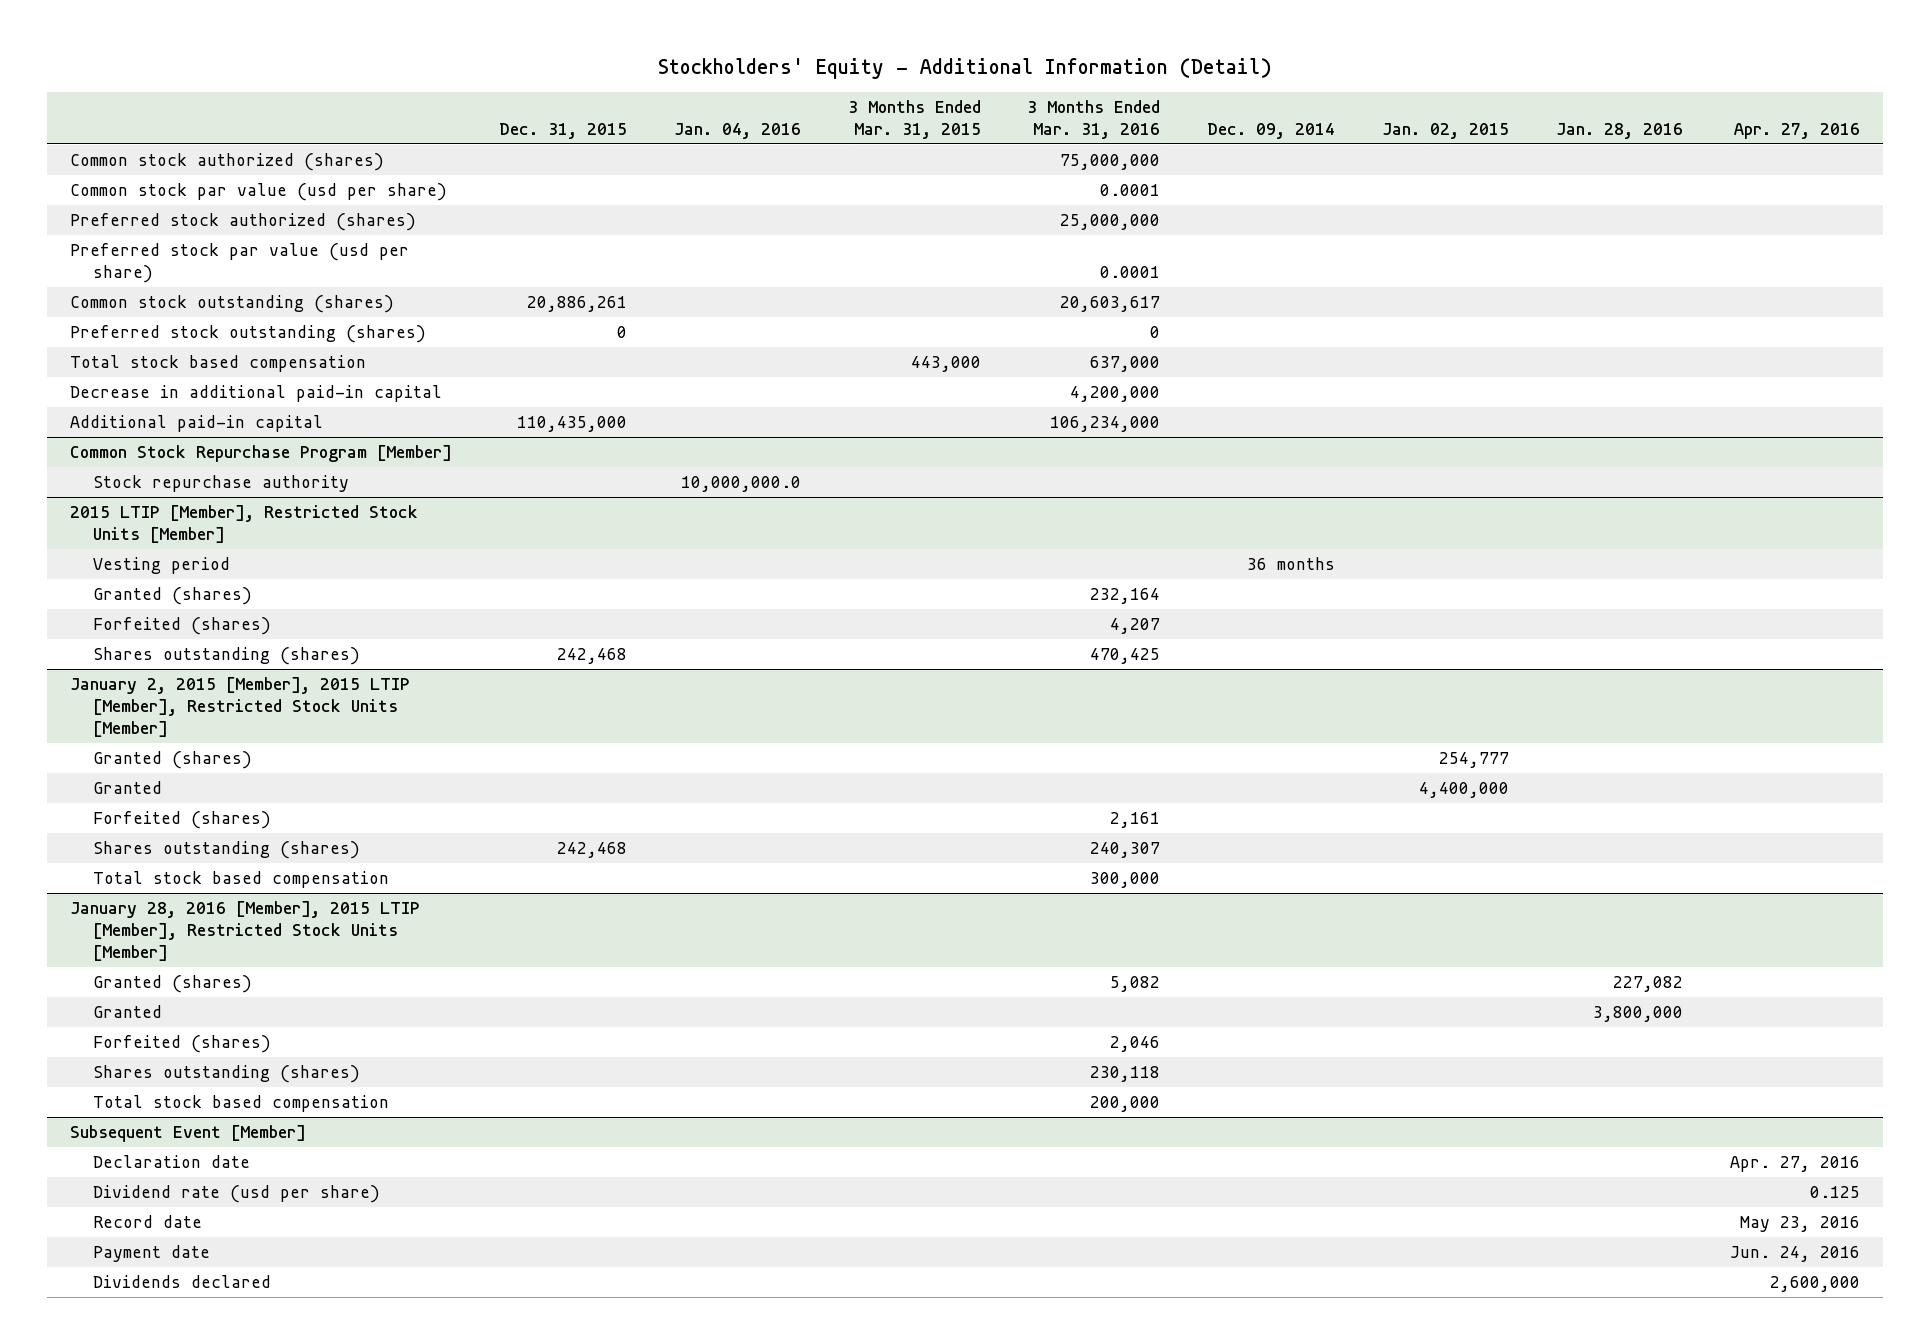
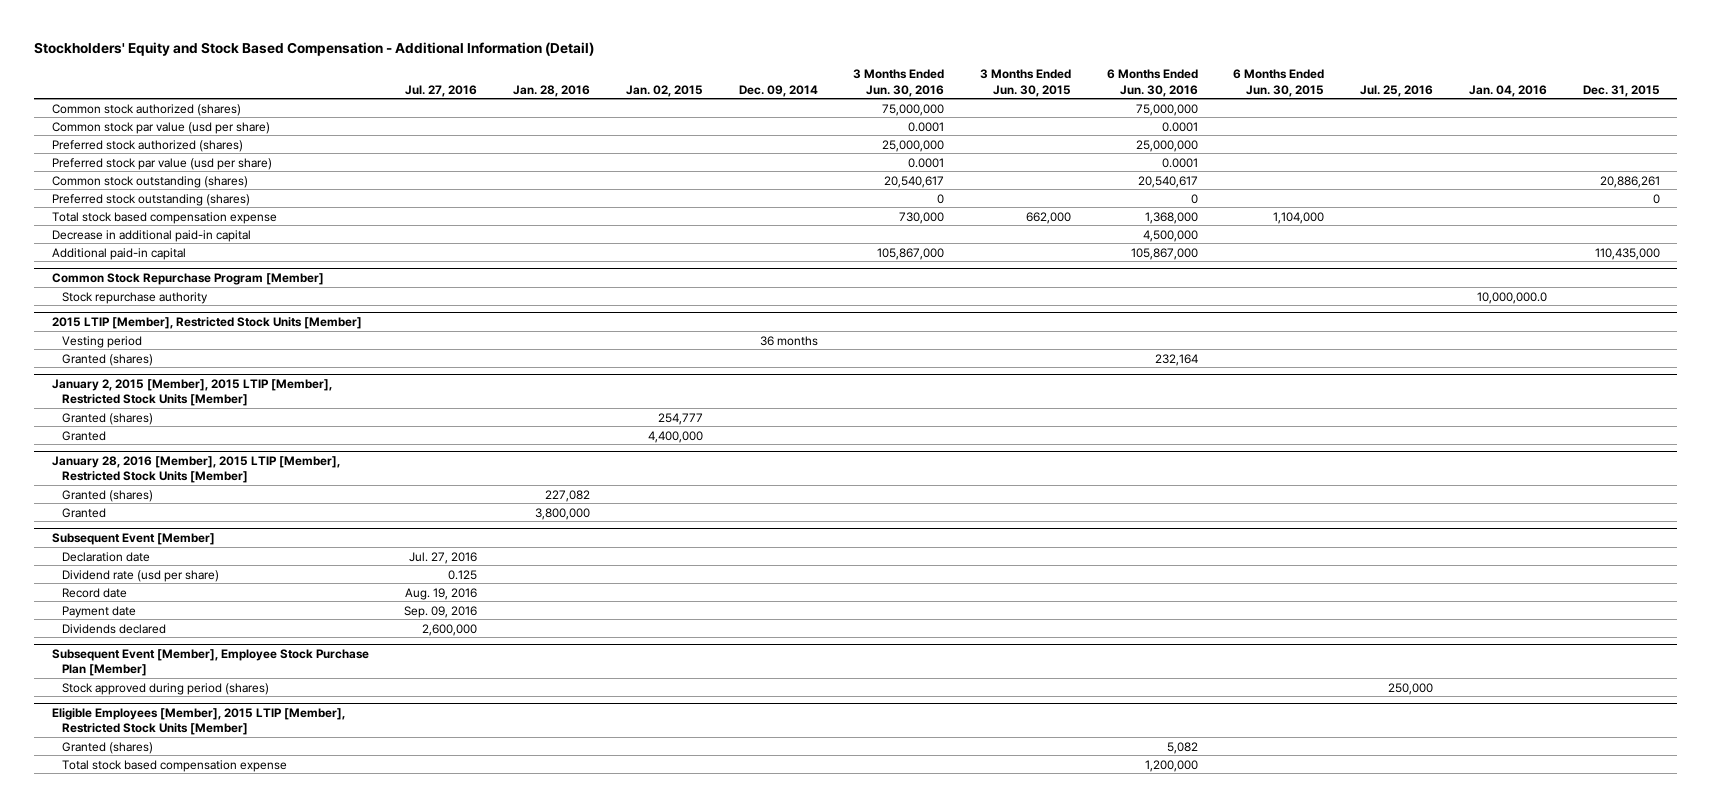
[657,58,1272,80] Stockholders' Equity - Additional Information (Detail) -> [33,41,594,56] Stockholders' Equity and Stock Based Compensation - Additional Information (Detail)
[847,99,981,139] 3 Months Ended Mar. 31, 2015 -> none
[1027,99,1161,139] 3 Months Ended Mar. 31, 2016 -> none
[1733,122,1860,139] Apr. 27, 2016 -> none
none -> [405,84,478,97] Jul. 27, 2016
none -> [853,69,945,97] 3 Months Ended Jun. 30, 2016
none -> [979,69,1071,97] 3 Months Ended Jun. 30, 2015
none -> [1106,69,1198,97] 6 Months Ended Jun. 30, 2016
none -> [1233,69,1325,97] 6 Months Ended Jun. 30, 2015
none -> [1360,84,1434,97] Jul. 25, 2016
[70,354,367,372] Total stock based compensation -> [51,211,277,224] Total stock based compensation expense
[93,616,272,635] Forfeited (shares) -> none
[93,646,361,665] Shares outstanding (shares) -> none
[93,810,272,829] Forfeited (shares) -> none
[93,840,361,859] Shares outstanding (shares) -> none
[93,870,390,888] Total stock based compensation -> none
[93,1034,272,1053] Forfeited (shares) -> none
[93,1064,361,1083] Shares outstanding (shares) -> none
[93,1094,390,1112] Total stock based compensation -> none
none -> [51,649,369,677] Subsequent Event [Member], Employee Stock Purchase Plan [Member]
none -> [61,682,269,695] Stock approved during period (shares)
none -> [51,708,345,736] Eligible Employees [Member], 2015 LTIP [Member], Restricted Stock Units [Member]
none -> [61,741,153,754] Granted (shares)
none -> [61,759,287,772] Total stock based compensation expense

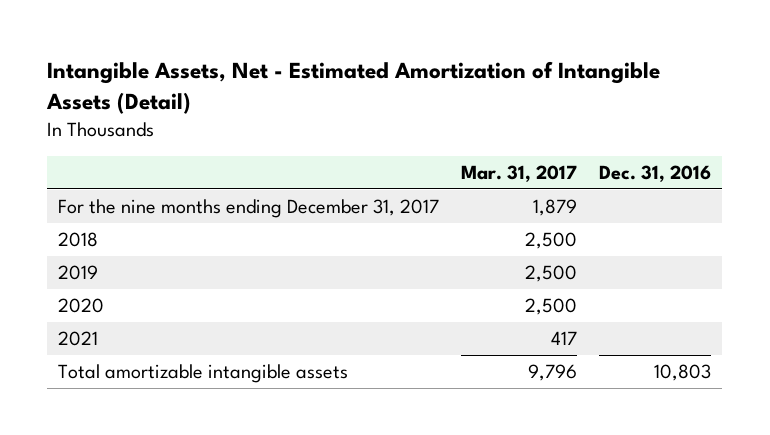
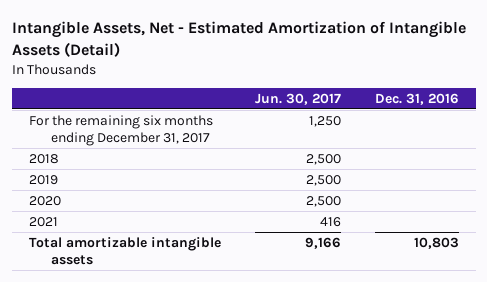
[461,165,578,183] Mar. 31, 2017 -> none
none -> [254,92,341,105] Jun. 30, 2017
[58,198,440,218] For the nine months ending December 31, 2017 -> [28,114,213,146] For the remaining six months ending December 31, 2017

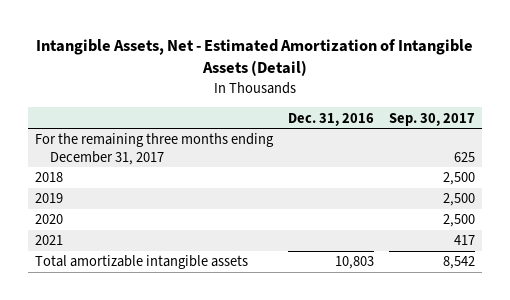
[254,92,341,105] Jun. 30, 2017 -> none
none -> [388,112,475,126] Sep. 30, 2017
[28,114,213,146] For the remaining six months ending December 31, 2017 -> [35,133,275,165] For the remaining three months ending December 31, 2017

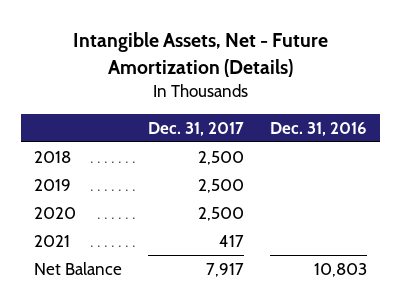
[36,38,474,77] Intangible Assets, Net - Estimated Amortization of Intangible Assets (Detail) -> [72,32,328,77] Intangible Assets, Net - Future Amortization (Details)
[388,112,475,126] Sep. 30, 2017 -> none
none -> [148,121,245,136] Dec. 31, 2017
[35,133,275,165] For the remaining three months ending December 31, 2017 -> none
[35,255,249,270] Total amortizable intangible assets -> [33,261,122,275] Net Balance

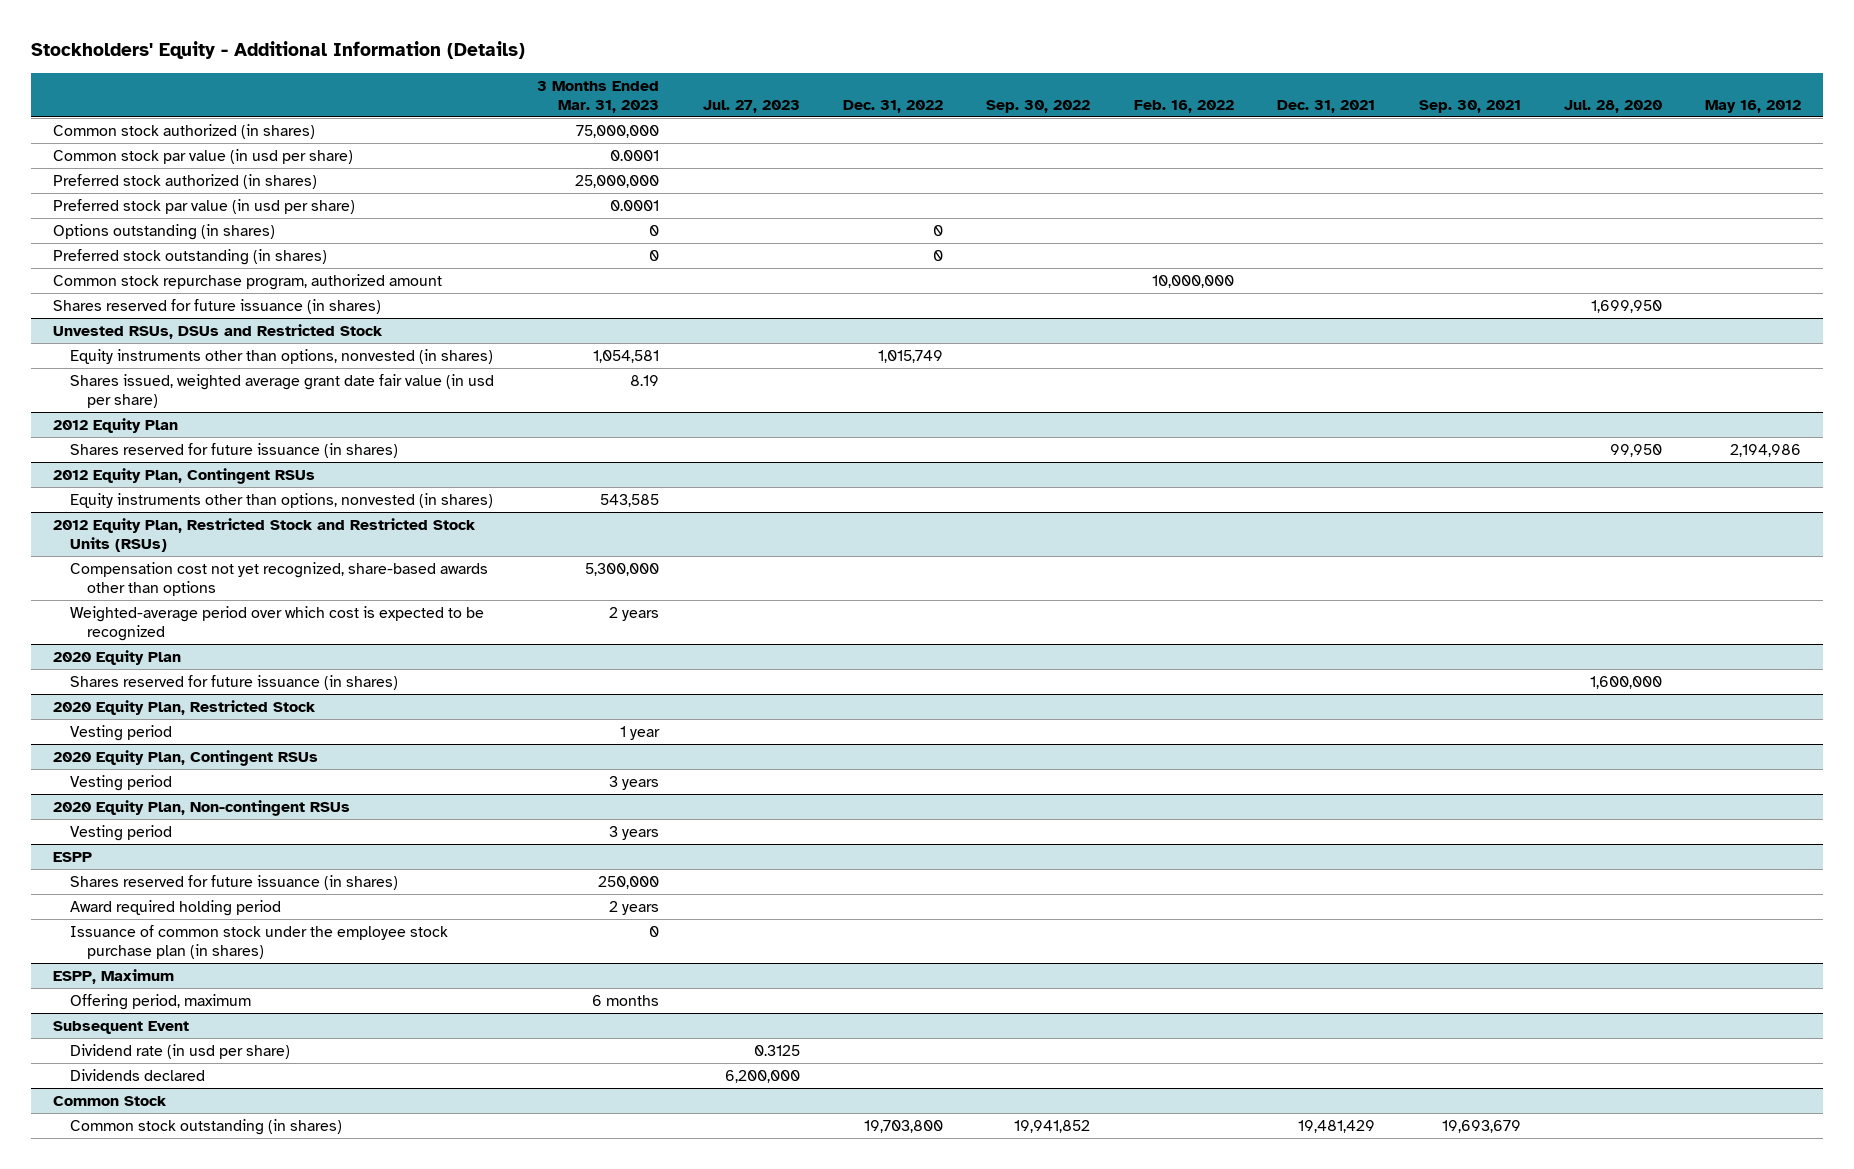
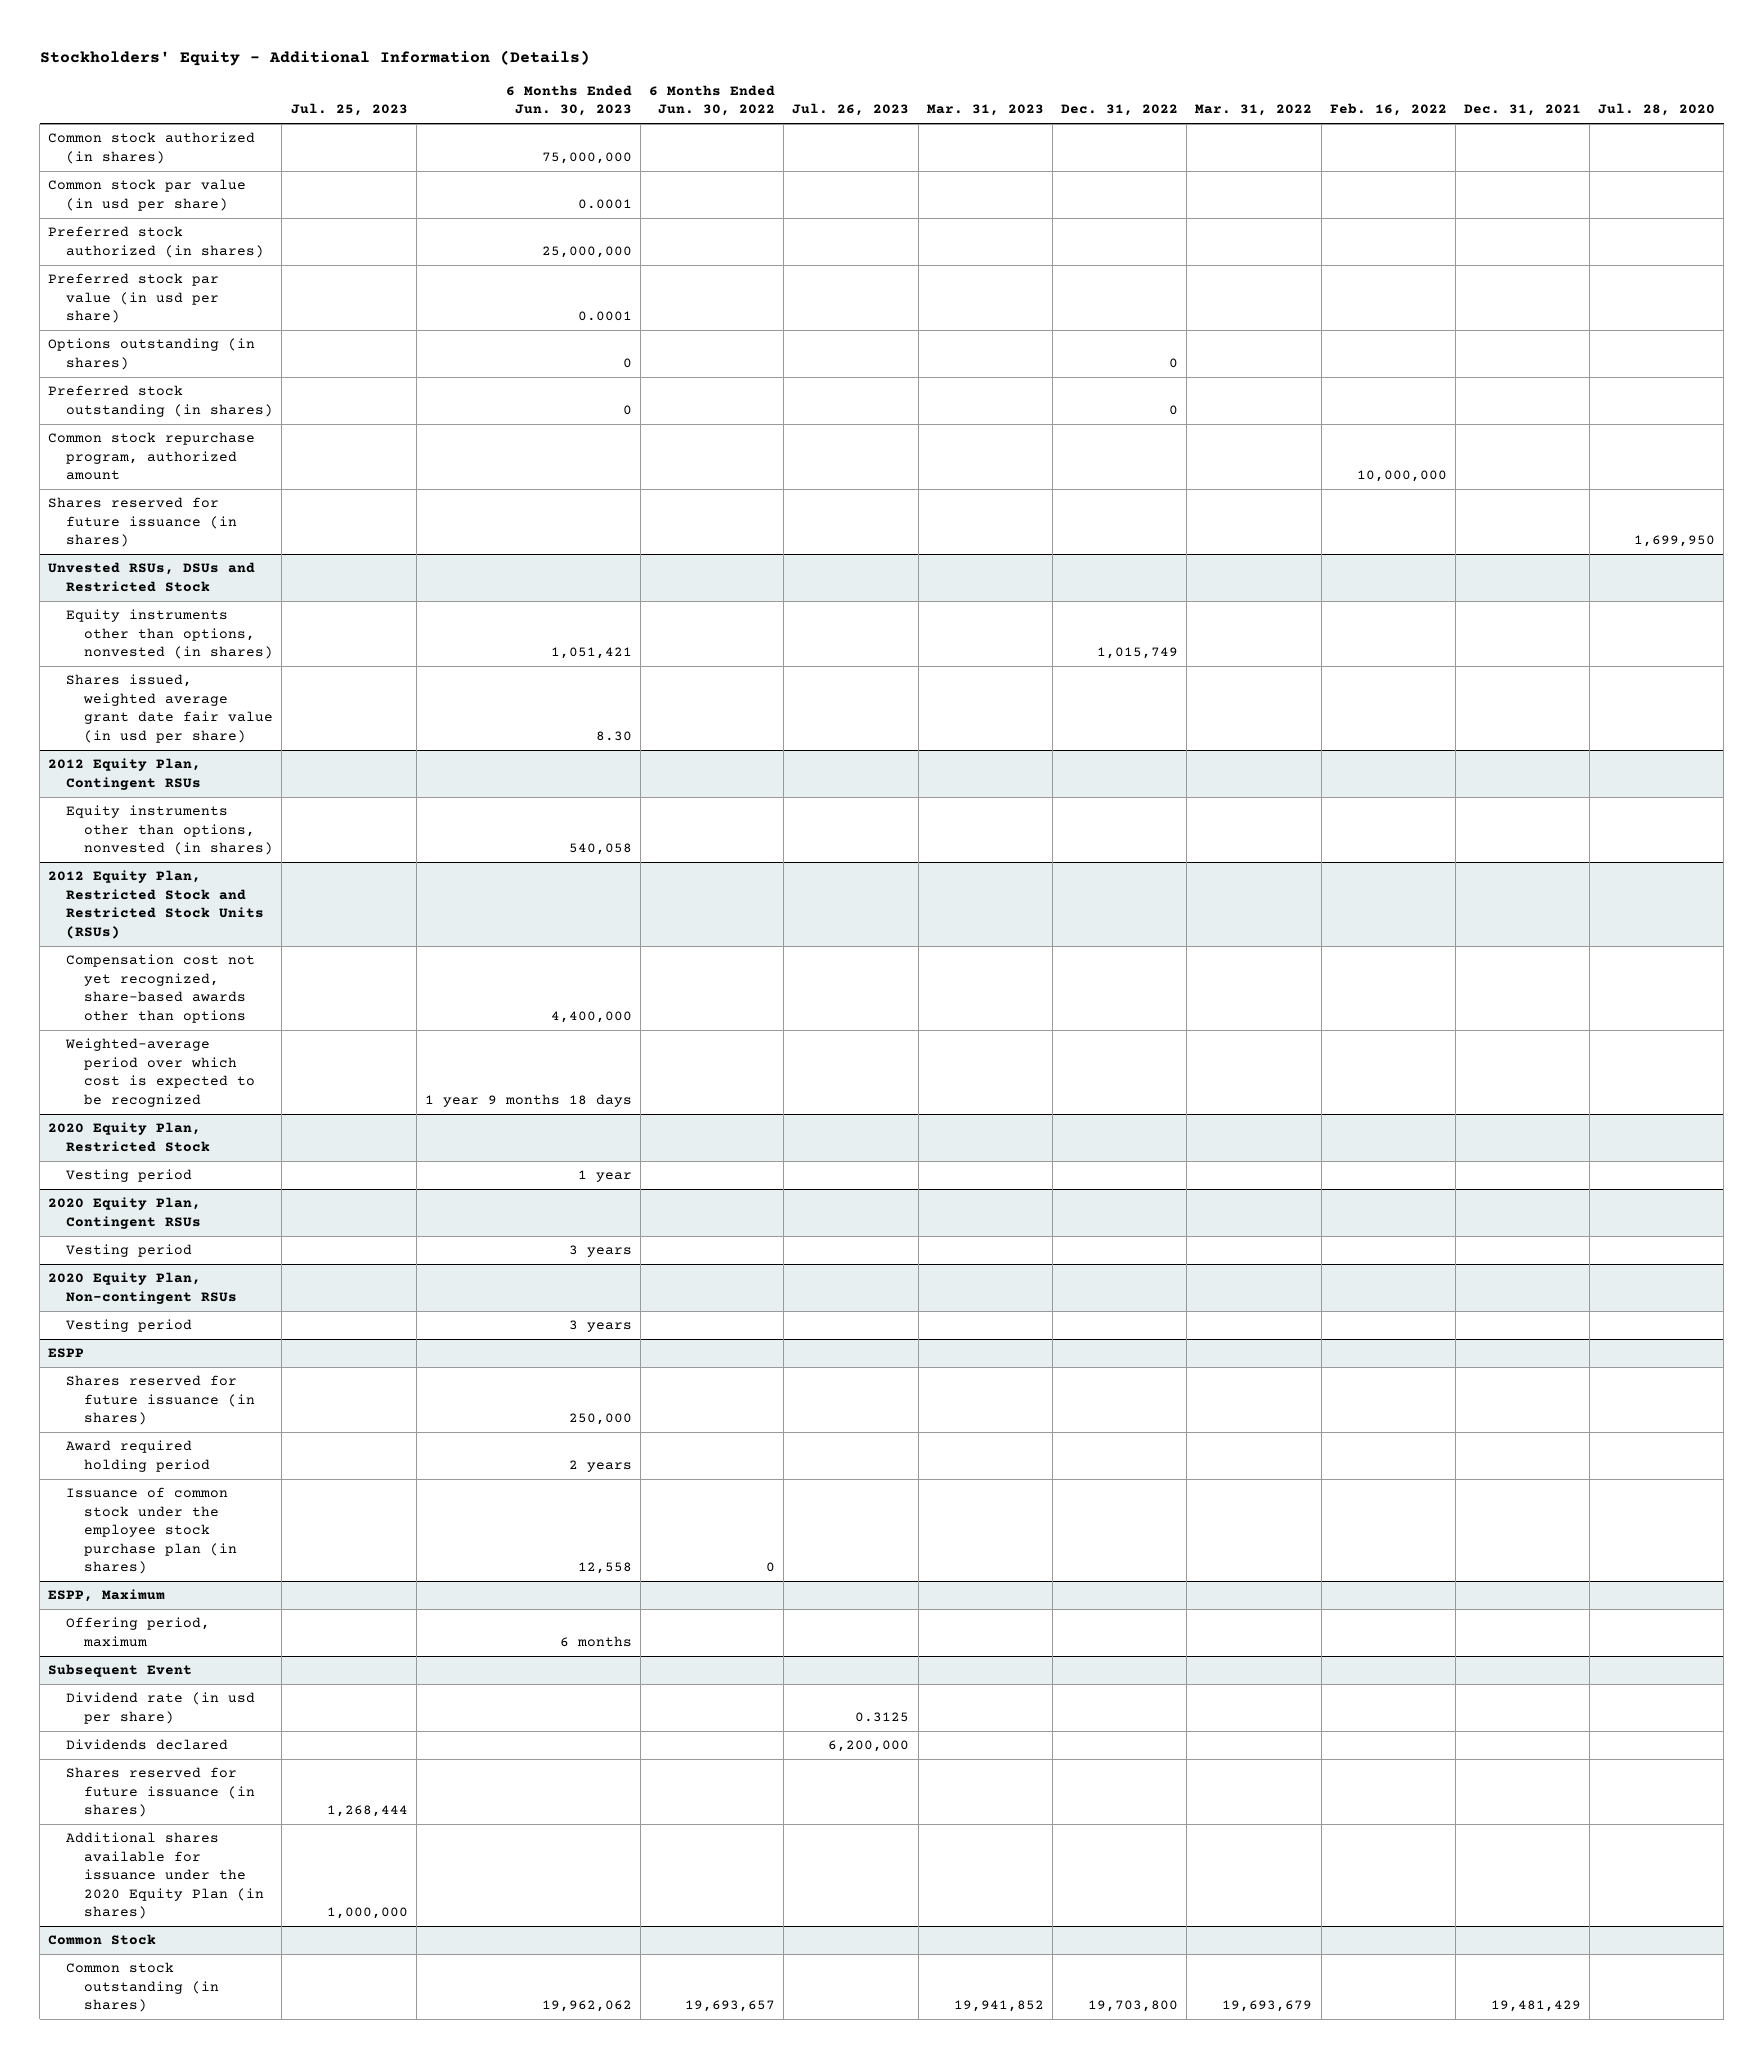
[537,80,660,114] 3 Months Ended Mar. 31, 2023 -> none
[702,100,800,114] Jul. 27, 2023 -> none
[986,100,1091,114] Sep. 30, 2022 -> none
[1418,100,1521,114] Sep. 30, 2021 -> none
[1705,100,1802,114] May 16, 2012 -> none
none -> [290,103,408,117] Jul. 25, 2023
none -> [505,84,632,117] 6 Months Ended Jun. 30, 2023
none -> [649,84,776,117] 6 Months Ended Jun. 30, 2022
none -> [792,103,910,117] Jul. 26, 2023
none -> [926,104,1044,117] Mar. 31, 2023
none -> [1195,104,1313,117] Mar. 31, 2022
[52,417,178,433] 2012 Equity Plan -> none
[69,442,398,458] Shares reserved for future issuance (in shares) -> none
[52,649,181,665] 2020 Equity Plan -> none
[69,674,398,690] Shares reserved for future issuance (in shares) -> none
none -> [66,1767,256,1818] Shares reserved for future issuance (in shares)
none -> [66,1832,265,1920] Additional shares available for issuance under the 2020 Equity Plan (in shares)

